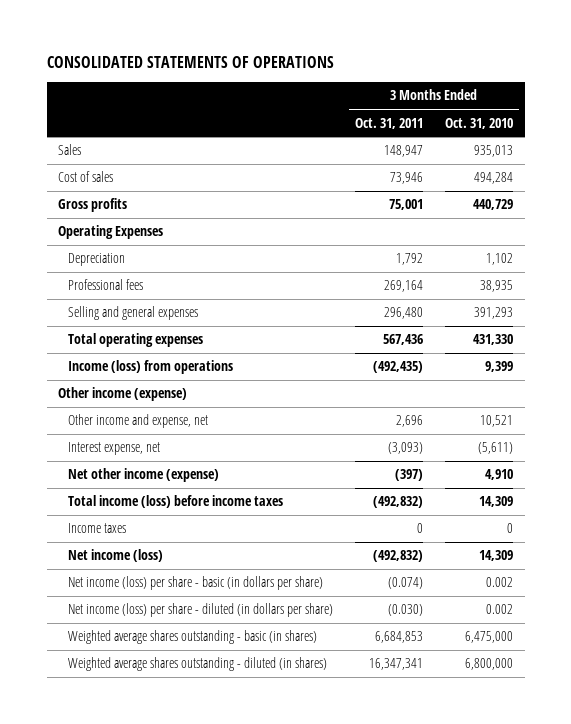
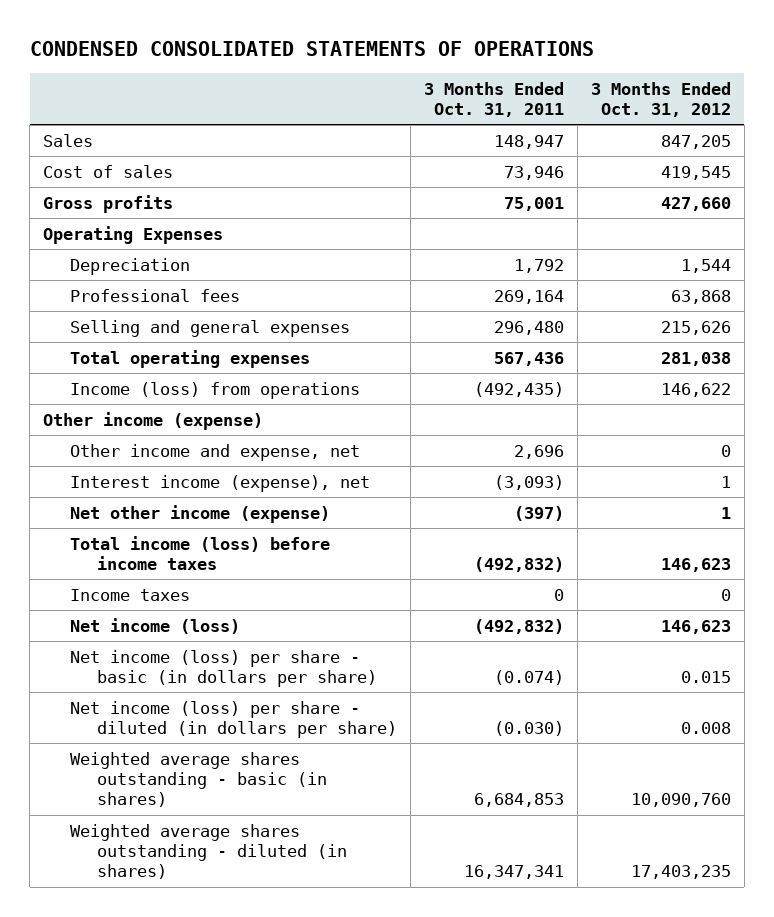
[46,56,334,69] CONSOLIDATED STATEMENTS OF OPERATIONS -> [29,40,594,56] CONDENSED CONSOLIDATED STATEMENTS OF OPERATIONS
[445,117,514,129] Oct. 31, 2010 -> none
none -> [590,81,731,117] 3 Months Ended Oct. 31, 2012
[67,442,160,456] Interest expense, net -> [69,474,370,492] Interest income (expense), net

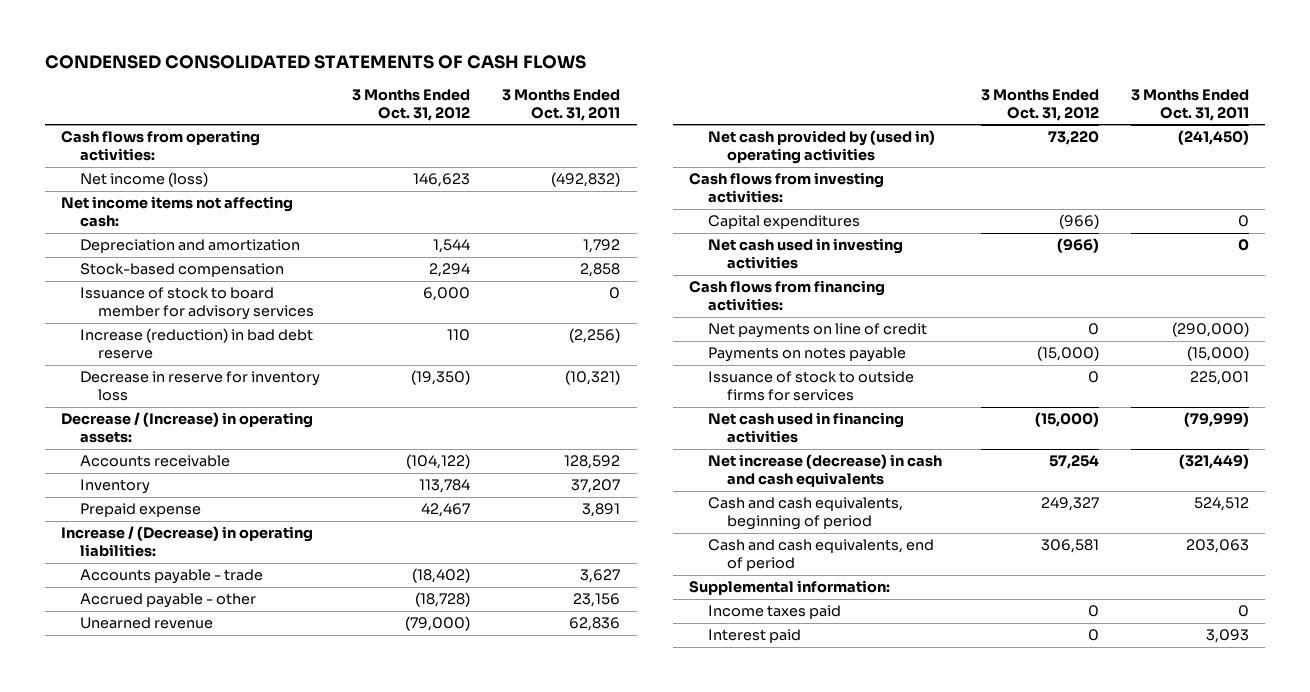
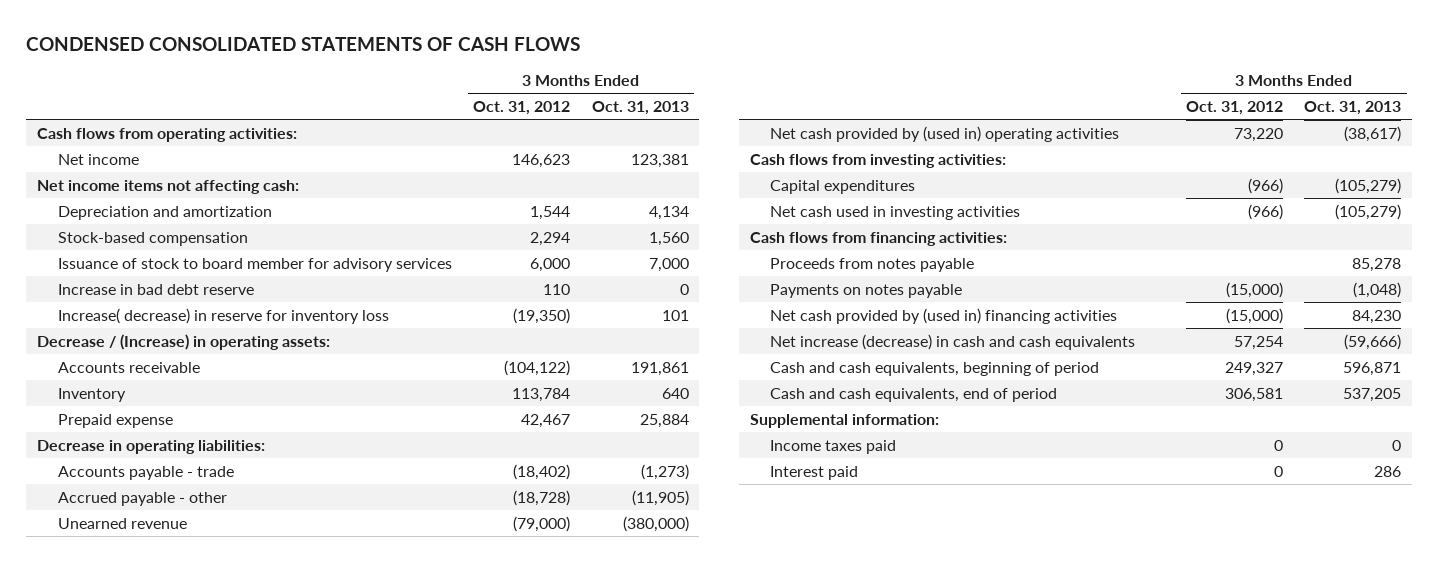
[502,88,621,121] 3 Months Ended Oct. 31, 2011 -> none
none -> [591,101,689,116] Oct. 31, 2013
[79,172,208,188] Net income (loss) -> [57,153,139,165] Net income
[79,328,313,360] Increase (reduction) in bad debt reserve -> [57,283,254,295] Increase in bad debt reserve
[79,371,320,402] Decrease in reserve for inventory loss -> [57,307,389,324] Increase( decrease) in reserve for inventory loss
[60,526,313,558] Increase / (Decrease) in operating liabilities: -> [37,439,266,454] Decrease in operating liabilities:
[708,323,928,339] Net payments on line of credit -> none
none -> [770,257,975,272] Proceeds from notes payable
[708,371,915,402] Issuance of stock to outside firms for services -> none
[708,412,905,444] Net cash used in financing activities -> [770,307,1118,324] Net cash provided by (used in) financing activities

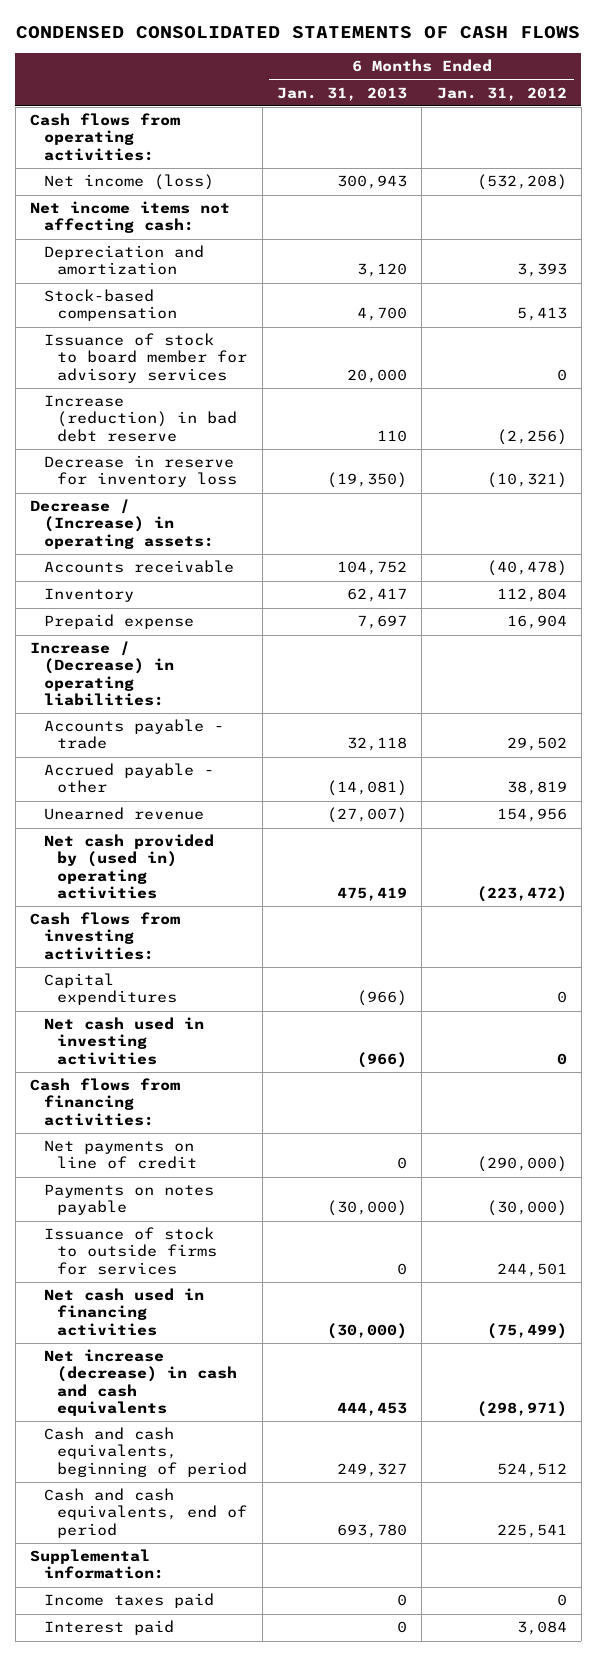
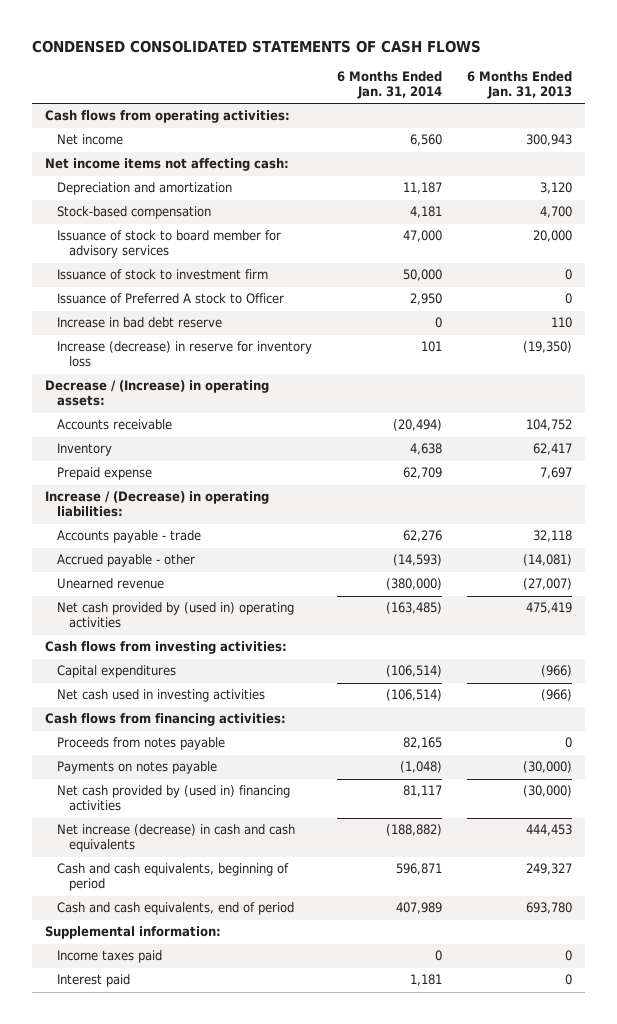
[436,86,567,101] Jan. 31, 2012 -> none
none -> [337,70,443,99] 6 Months Ended Jan. 31, 2014
[43,174,214,191] Net income (loss) -> [57,134,124,146] Net income
none -> [57,269,269,281] Issuance of stock to investment firm
none -> [57,293,285,305] Issuance of Preferred A stock to Officer
[43,395,238,442] Increase (reduction) in bad debt reserve -> [57,317,223,329] Increase in bad debt reserve
[43,455,238,488] Decrease in reserve for inventory loss -> [57,341,313,368] Increase (decrease) in reserve for inventory loss
[43,1140,198,1170] Net payments on line of credit -> none
none -> [57,737,226,751] Proceeds from notes payable
[43,1227,218,1275] Issuance of stock to outside firms for services -> none
[43,1288,204,1336] Net cash used in financing activities -> [57,785,291,812] Net cash provided by (used in) financing activities

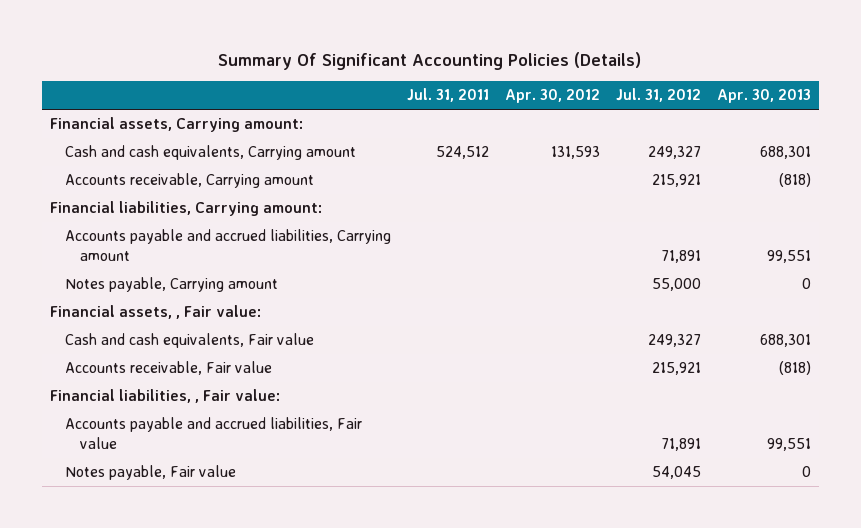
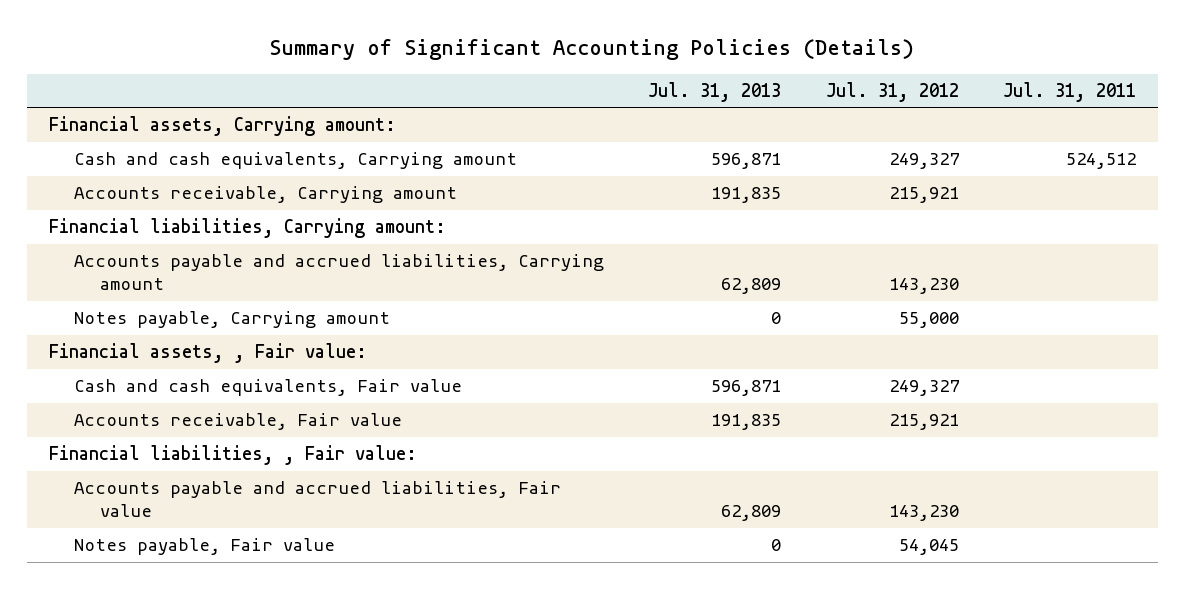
[218,51,642,70] Summary Of Significant Accounting Policies (Details) -> [269,39,915,61] Summary of Significant Accounting Policies (Details)
[505,89,601,104] Apr. 30, 2012 -> none
[717,89,812,104] Apr. 30, 2013 -> none
none -> [648,81,782,102] Jul. 31, 2013
[661,250,702,264] 71,891 -> [888,278,959,295] 143,230
[661,438,702,452] 71,891 -> [888,505,959,522] 143,230

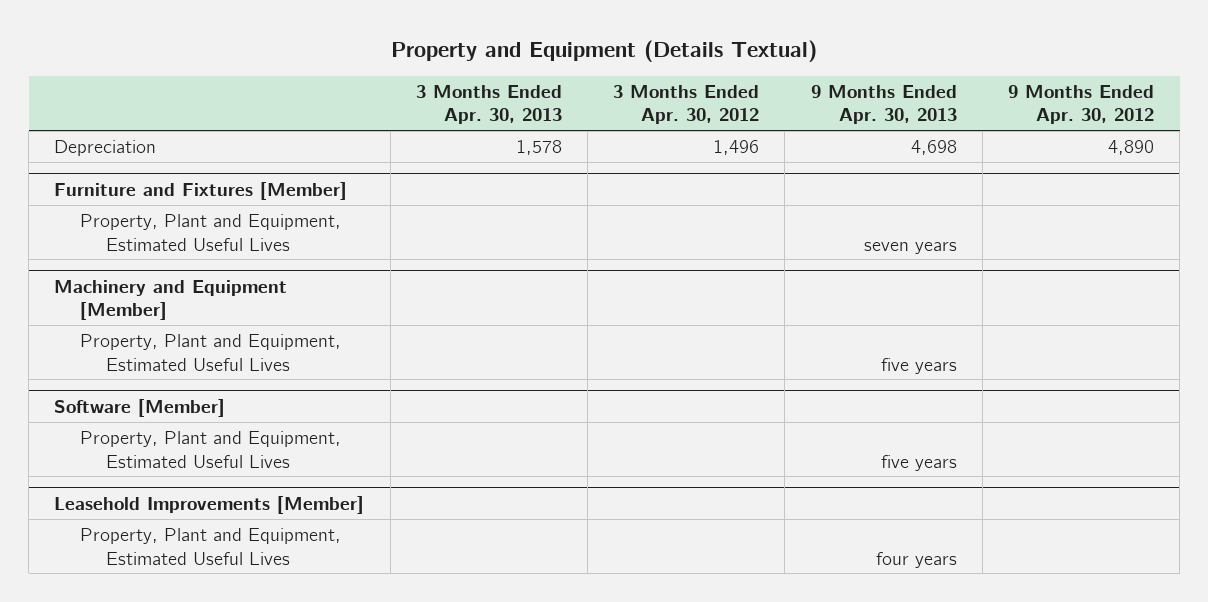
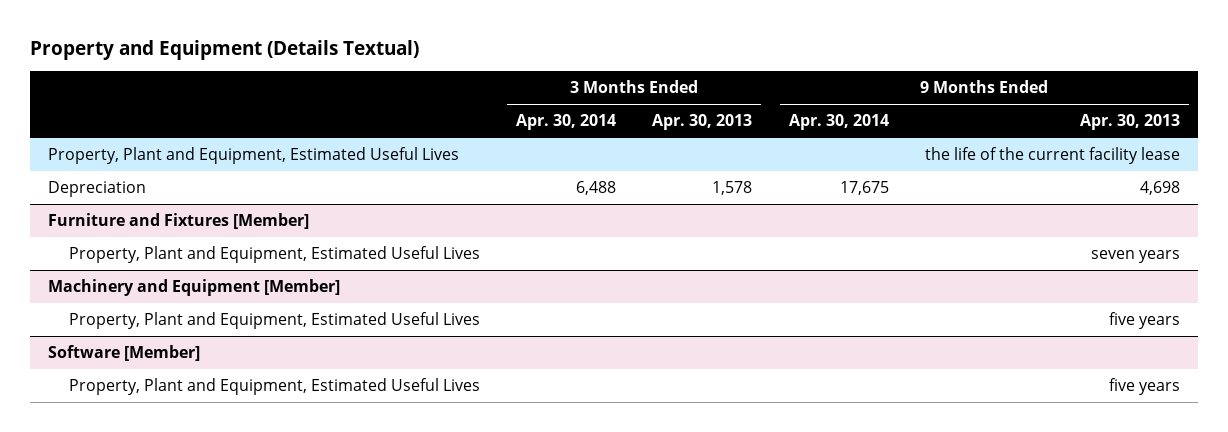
[613,84,760,125] 3 Months Ended Apr. 30, 2012 -> none
[1008,84,1155,125] 9 Months Ended Apr. 30, 2012 -> none
none -> [516,114,617,131] Apr. 30, 2014
none -> [788,114,889,131] Apr. 30, 2014
none -> [48,147,460,165] Property, Plant and Equipment, Estimated Useful Lives
[54,495,365,514] Leasehold Improvements [Member] -> none
[79,527,341,565] Property, Plant and Equipment, Estimated Useful Lives -> none

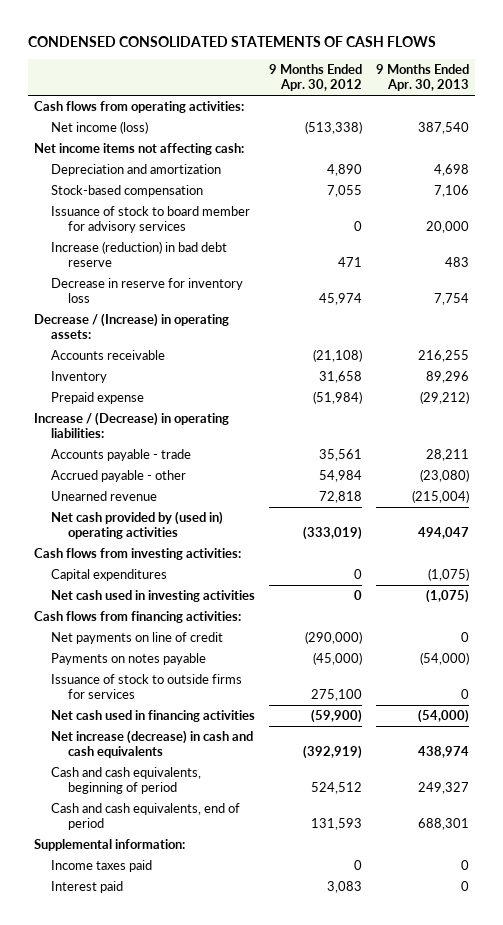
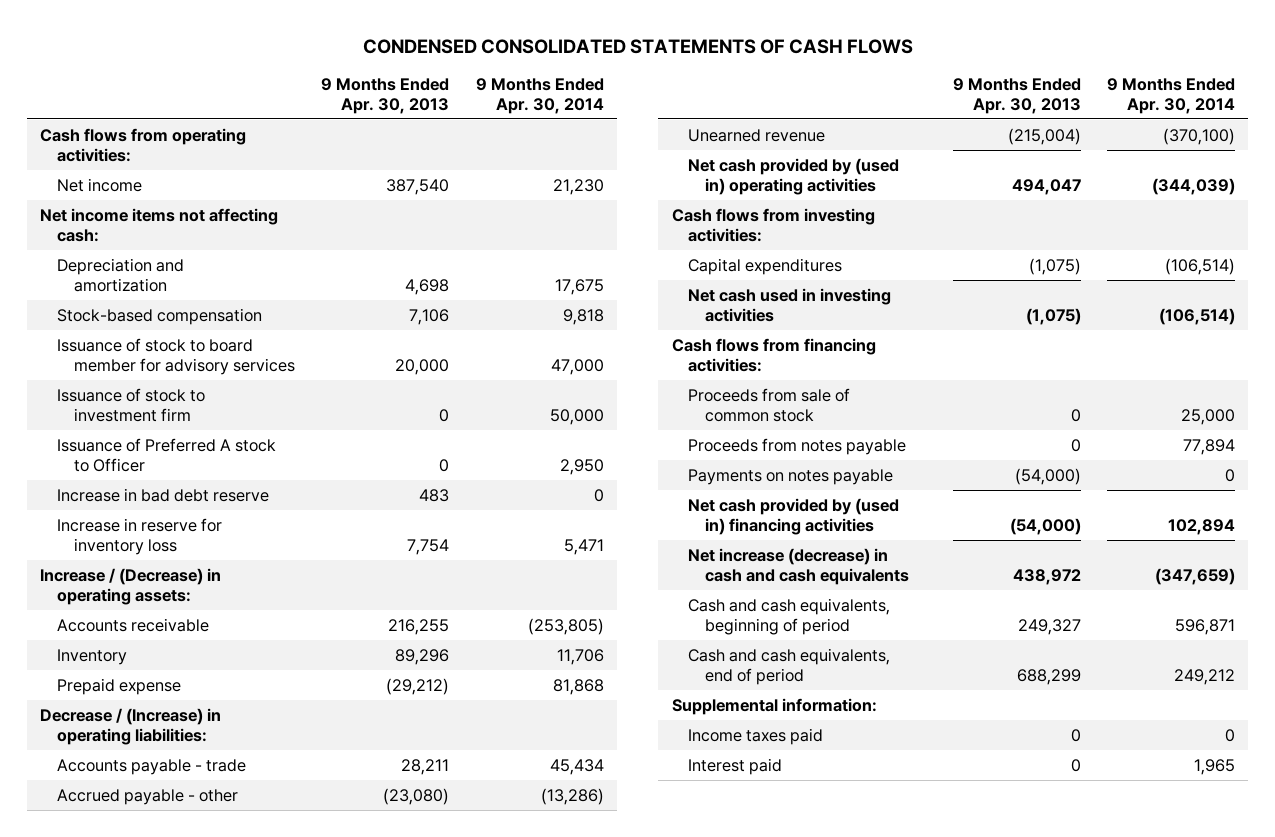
[268,64,362,91] 9 Months Ended Apr. 30, 2012 -> none
none -> [475,77,604,114] 9 Months Ended Apr. 30, 2014
[51,121,149,135] Net income (loss) -> [56,177,142,192] Net income
none -> [56,387,205,422] Issuance of stock to investment firm
none -> [56,437,276,472] Issuance of Preferred A stock to Officer
[51,241,228,267] Increase (reduction) in bad debt reserve -> [56,487,269,502] Increase in bad debt reserve
[51,278,244,303] Decrease in reserve for inventory loss -> [56,517,222,555] Increase in reserve for inventory loss
[34,313,230,339] Decrease / (Increase) in operating assets: -> [40,567,222,605] Increase / (Decrease) in operating assets:
[34,412,230,438] Increase / (Decrease) in operating liabilities: -> [40,707,222,745] Decrease / (Increase) in operating liabilities:
[51,632,224,645] Net payments on line of credit -> none
none -> [688,387,851,422] Proceeds from sale of common stock
none -> [688,437,907,455] Proceeds from notes payable
[51,674,243,699] Issuance of stock to outside firms for services -> none
[51,710,256,723] Net cash used in financing activities -> [688,497,900,535] Net cash provided by (used in) financing activities
[417,745,469,758] 438,974 -> [1012,568,1081,585] 438,972
[417,817,469,830] 688,301 -> [1016,668,1081,685] 688,299

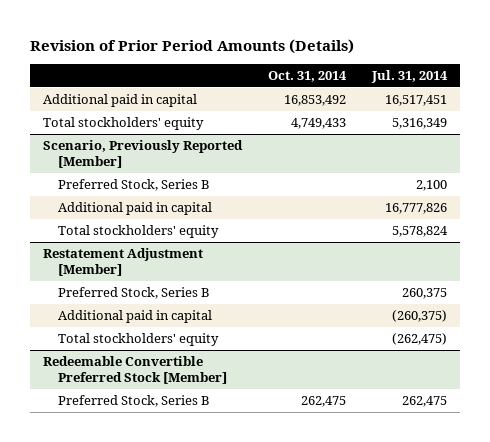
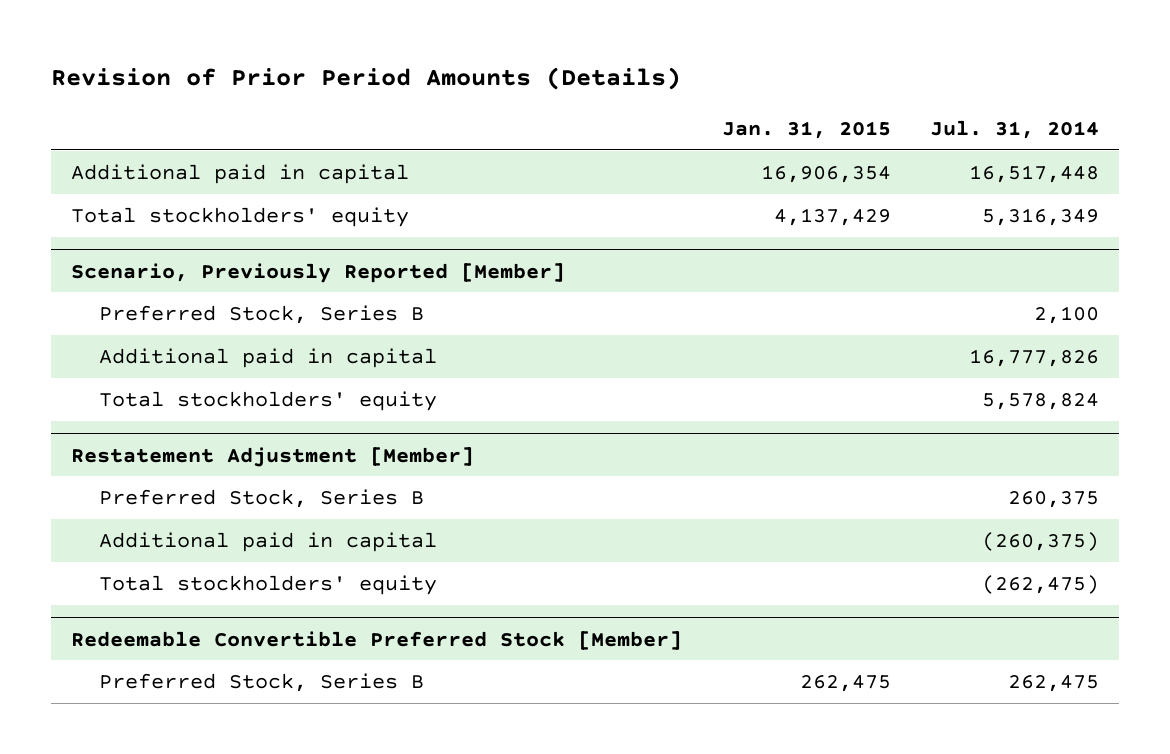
[268,70,348,82] Oct. 31, 2014 -> none
none -> [721,120,891,139] Jan. 31, 2015
[384,95,447,107] 16,517,451 -> [969,164,1100,183] 16,517,448

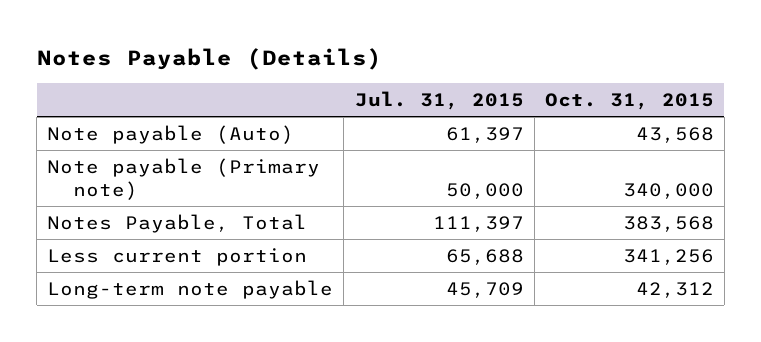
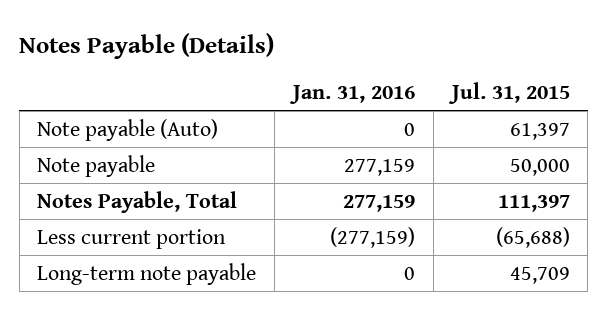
[544,92,714,110] Oct. 31, 2015 -> none
none -> [288,84,415,104] Jan. 31, 2016
[47,158,321,200] Note payable (Primary note) -> [37,154,156,177] Note payable
[445,249,524,266] 65,688 -> [495,226,570,248] (65,688)

